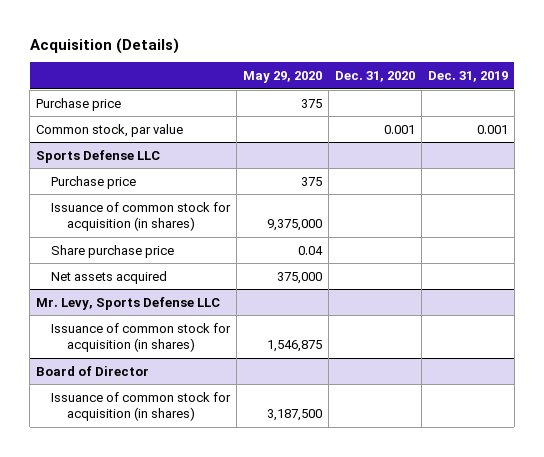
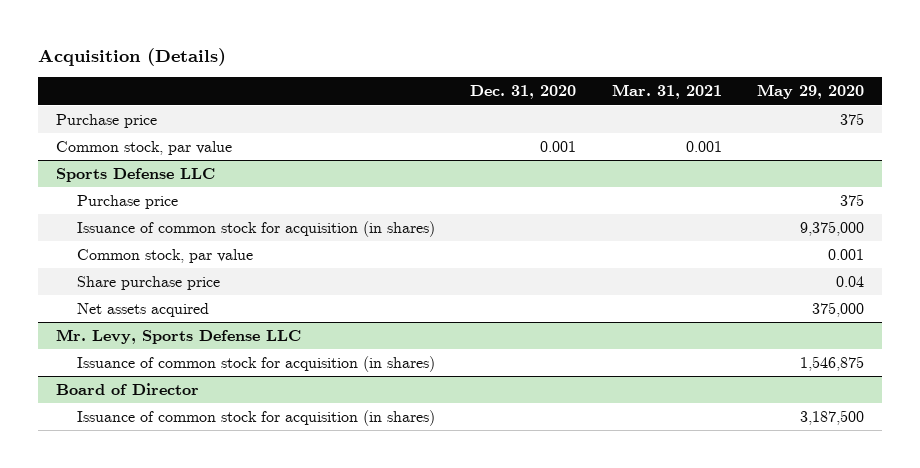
[427,71,508,83] Dec. 31, 2019 -> none
none -> [611,84,722,100] Mar. 31, 2021
none -> [76,248,253,263] Common stock, par value

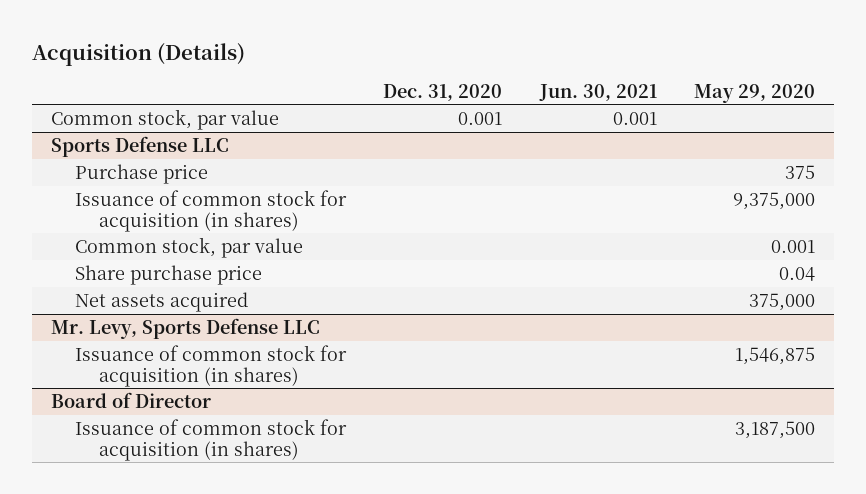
[611,84,722,100] Mar. 31, 2021 -> none
none -> [538,83,657,101] Jun. 30, 2021
[56,113,158,128] Purchase price -> none

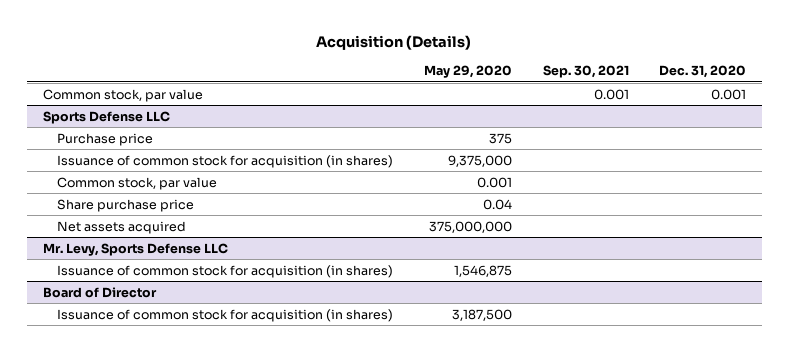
[538,83,657,101] Jun. 30, 2021 -> none
none -> [542,65,629,79] Sep. 30, 2021
[749,292,816,311] 375,000 -> [428,220,512,233] 375,000,000

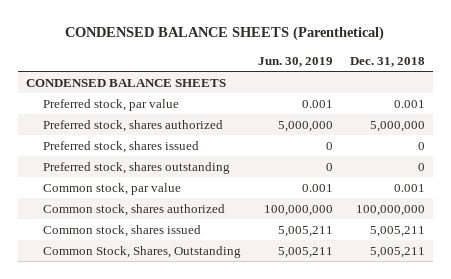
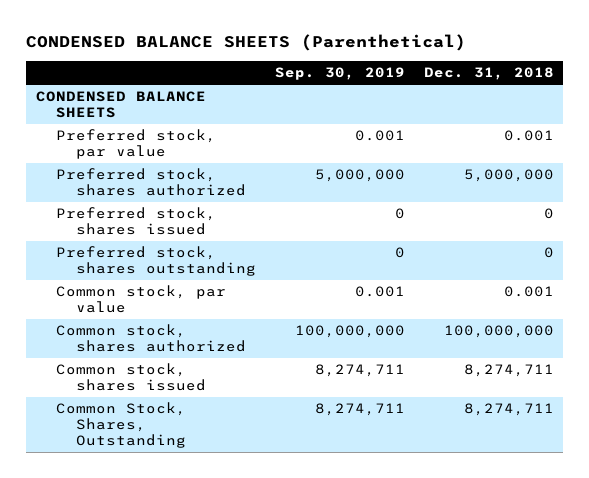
[257,56,333,67] Jun. 30, 2019 -> none
none -> [274,67,405,81] Sep. 30, 2019
[369,225,425,237] 5,005,211 -> [463,364,554,378] 8,274,711
[369,246,425,258] 5,005,211 -> [463,403,554,417] 8,274,711

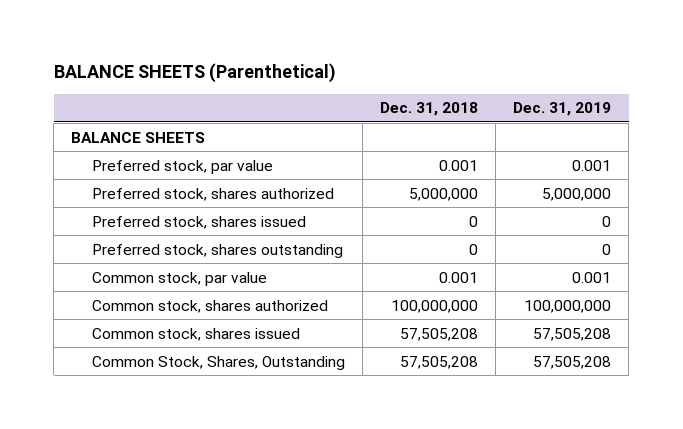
[26,34,467,52] CONDENSED BALANCE SHEETS (Parenthetical) -> [53,63,336,84] BALANCE SHEETS (Parenthetical)
[274,67,405,81] Sep. 30, 2019 -> none
none -> [513,102,612,117] Dec. 31, 2019
[35,91,206,119] CONDENSED BALANCE SHEETS -> [71,131,206,143] BALANCE SHEETS
[463,364,554,378] 8,274,711 -> [400,327,479,341] 57,505,208
[463,403,554,417] 8,274,711 -> [400,355,479,369] 57,505,208

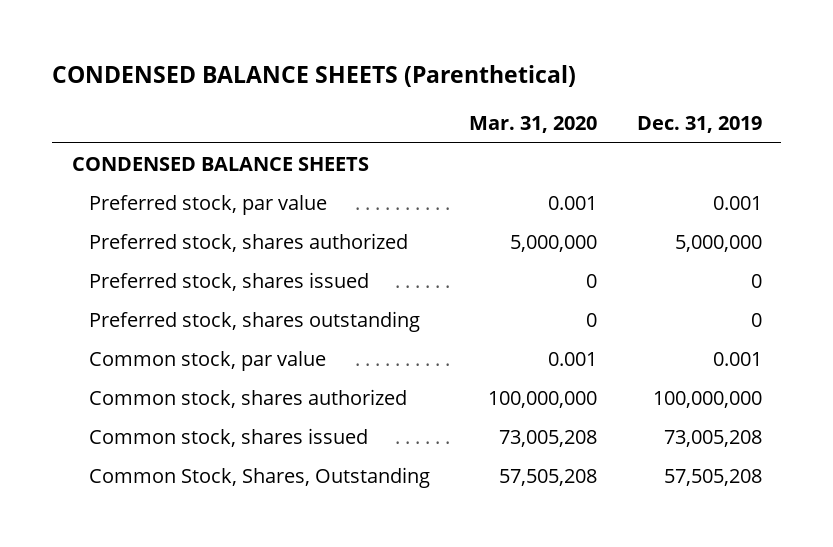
[53,63,336,84] BALANCE SHEETS (Parenthetical) -> [52,65,577,88] CONDENSED BALANCE SHEETS (Parenthetical)
[380,102,479,117] Dec. 31, 2018 -> none
none -> [469,116,598,134] Mar. 31, 2020
[71,131,206,143] BALANCE SHEETS -> [71,156,369,171] CONDENSED BALANCE SHEETS
[533,327,612,341] 57,505,208 -> [663,429,762,447] 73,005,208

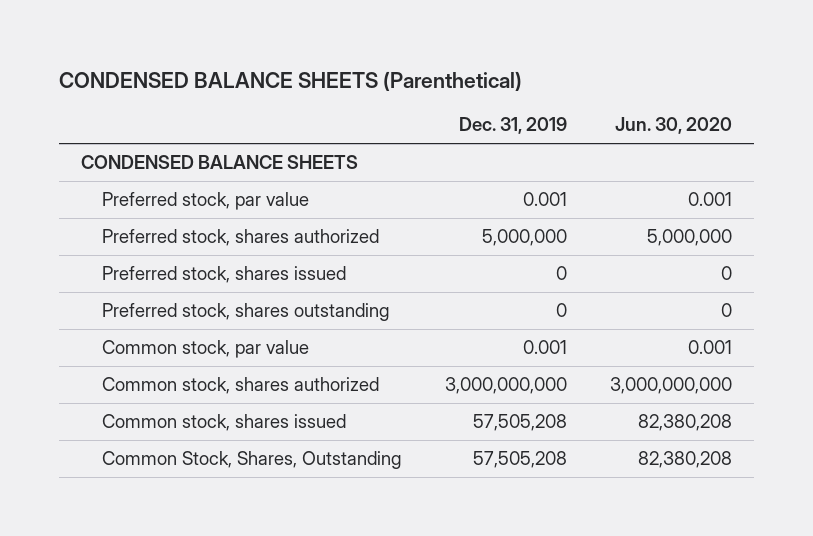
[469,116,598,134] Mar. 31, 2020 -> none
none -> [615,117,733,135] Jun. 30, 2020
[652,390,762,408] 100,000,000 -> [444,377,567,395] 3,000,000,000
[663,429,762,447] 73,005,208 -> [472,414,567,432] 57,505,208

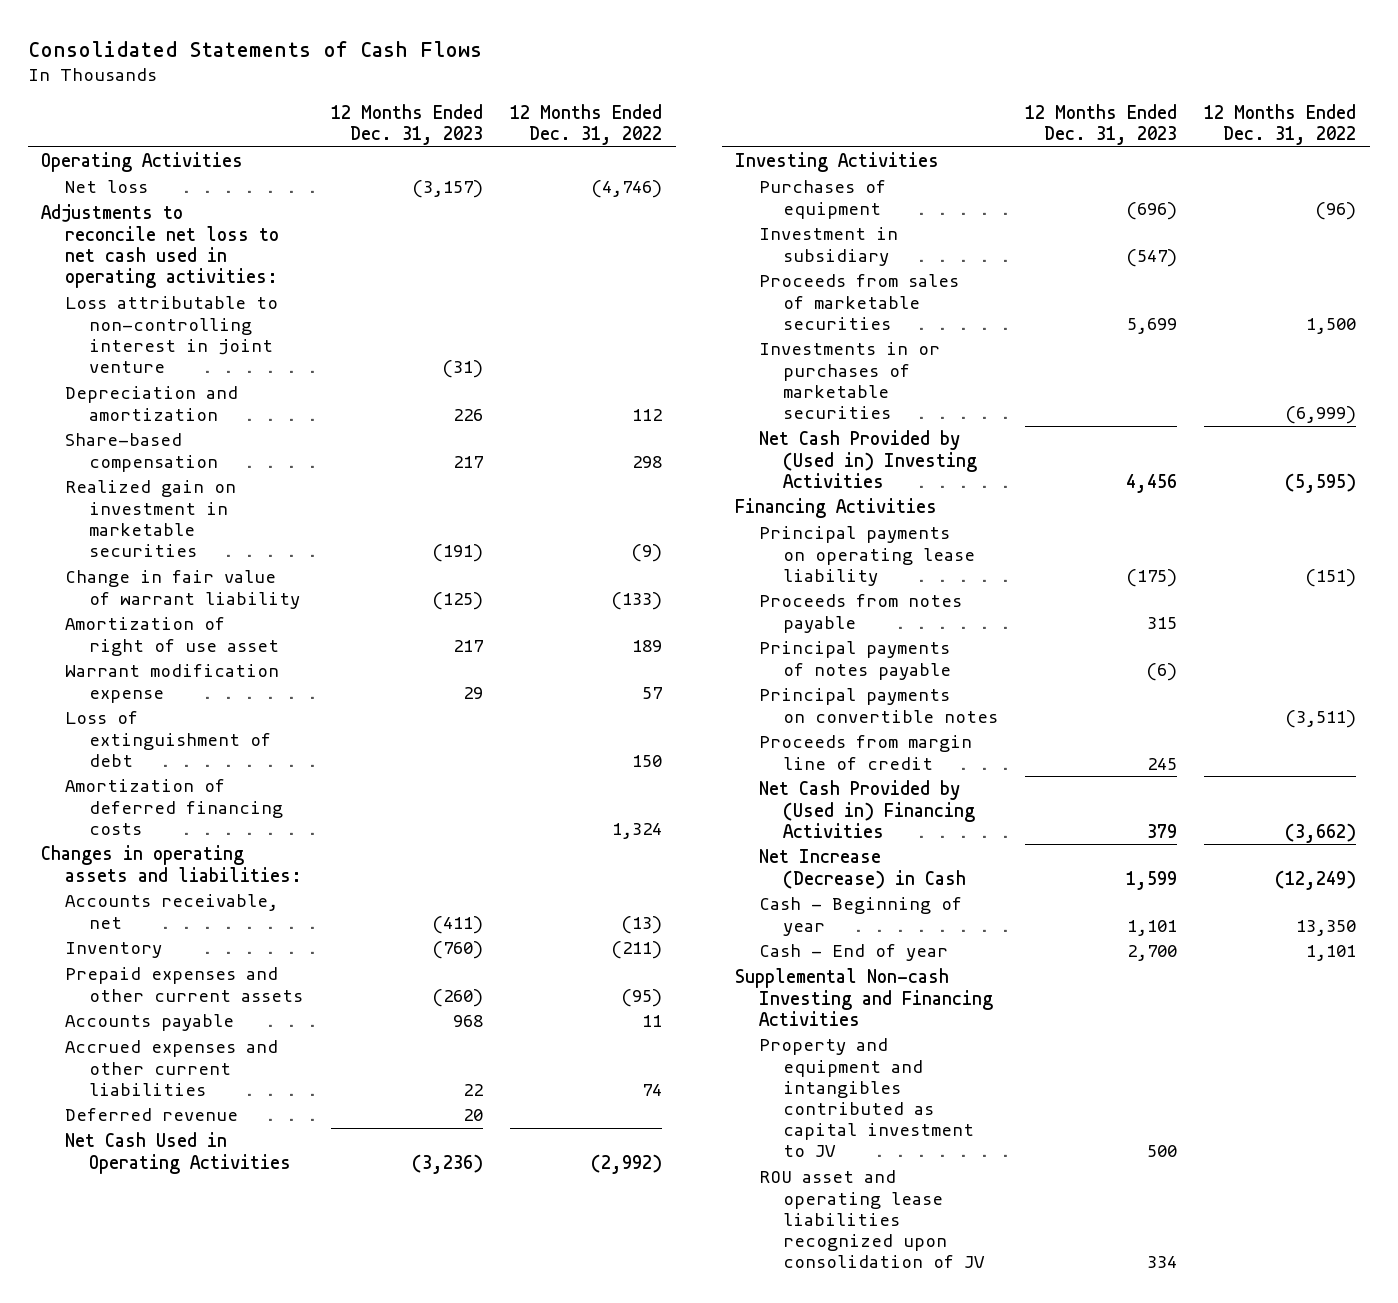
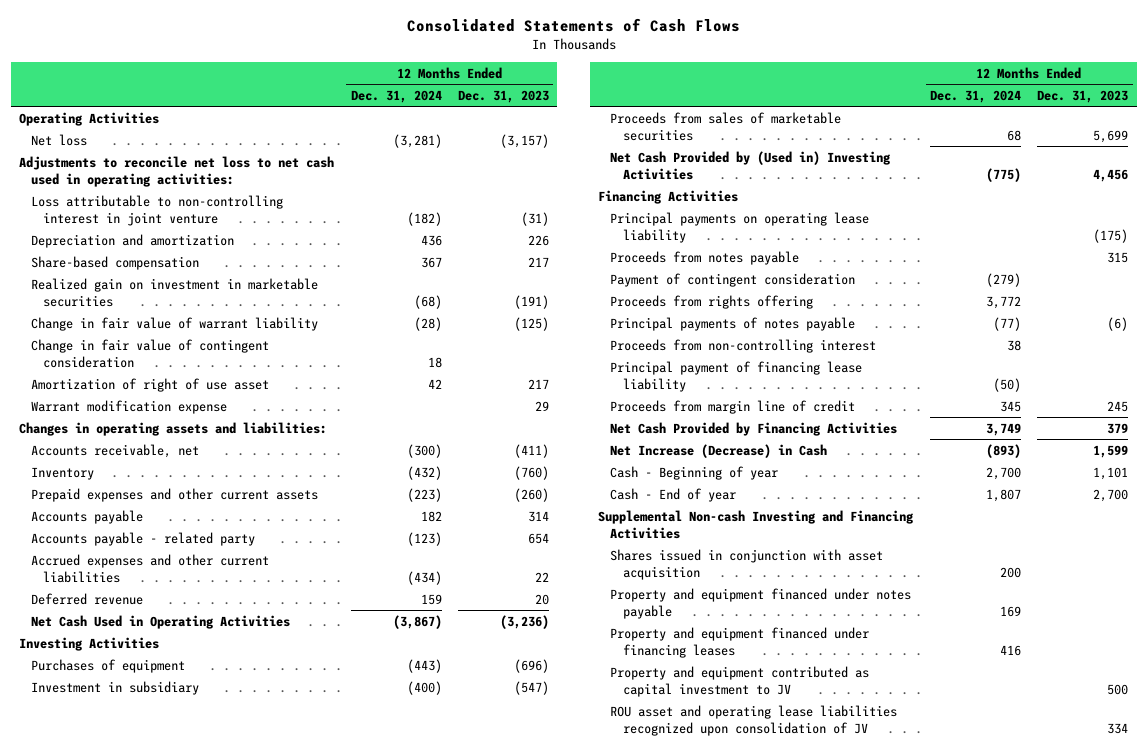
[510,104,663,146] 12 Months Ended Dec. 31, 2022 -> none
none -> [350,89,442,103] Dec. 31, 2024
none -> [31,338,270,368] Change in fair value of contingent consideration
[65,711,272,767] Loss of extinguishment of debt -> none
[65,779,284,835] Amortization of deferred financing costs -> none
[453,1015,484,1028] 968 -> [528,510,550,522] 314
none -> [31,531,256,546] Accounts payable - related party
[759,342,941,419] Investments in or purchases of marketable securities -> none
none -> [610,272,856,287] Payment of contingent consideration
none -> [610,294,814,309] Proceeds from rights offering
[759,688,998,723] Principal payments on convertible notes -> none
none -> [610,338,877,353] Proceeds from non-controlling interest
none -> [610,360,863,392] Principal payment of financing lease liability
[759,780,975,838] Net Cash Provided by (Used in) Financing Activities -> [610,421,898,436] Net Cash Provided by Financing Activities
none -> [610,548,884,580] Shares issued in conjunction with asset acquisition
none -> [610,587,912,619] Property and equipment financed under notes payable
none -> [610,626,870,658] Property and equipment financed under financing leases
[759,1038,974,1158] Property and equipment and intangibles contributed as capital investment to JV -> [610,665,870,697] Property and equipment contributed as capital investment to JV

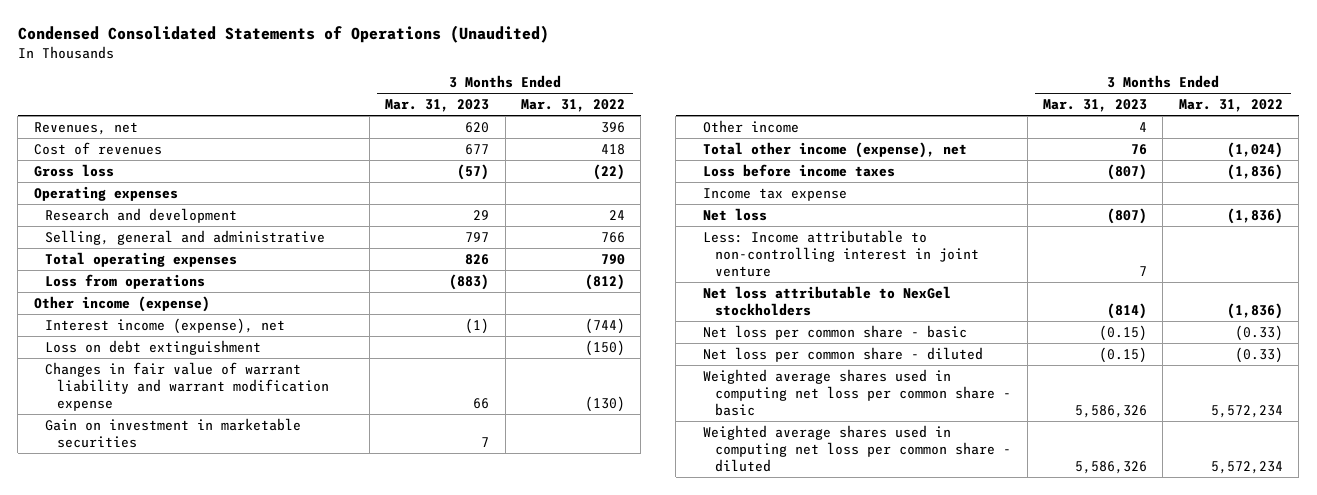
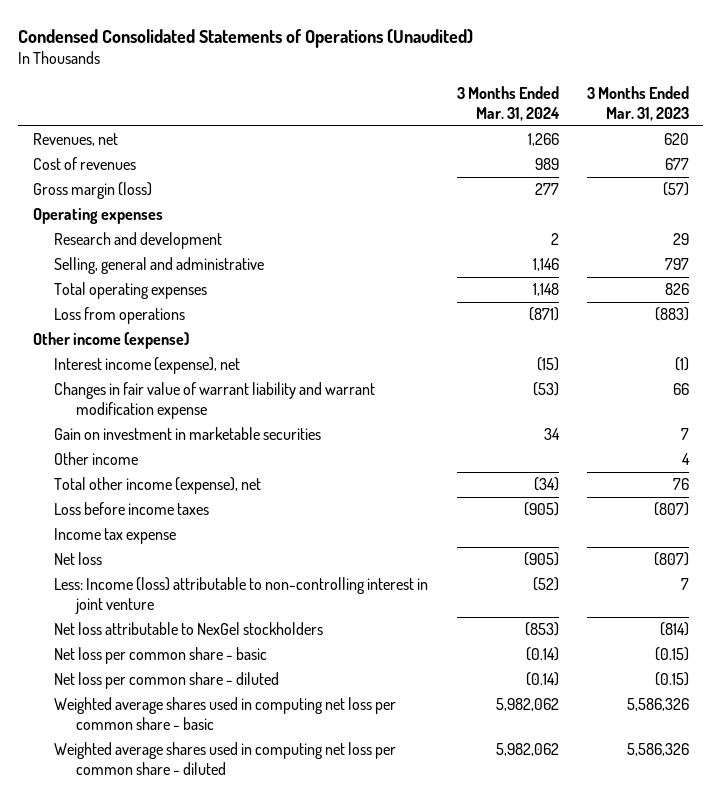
[520,99,625,113] Mar. 31, 2022 -> none
none -> [456,85,560,121] 3 Months Ended Mar. 31, 2024
[33,163,114,177] Gross loss -> [32,182,152,200] Gross margin (loss)
[45,339,262,355] Loss on debt extinguishment -> none
[703,229,980,277] Less: Income attributable to non-controlling interest in joint venture -> [54,577,429,615] Less: Income (loss) attributable to non-controlling interest in joint venture

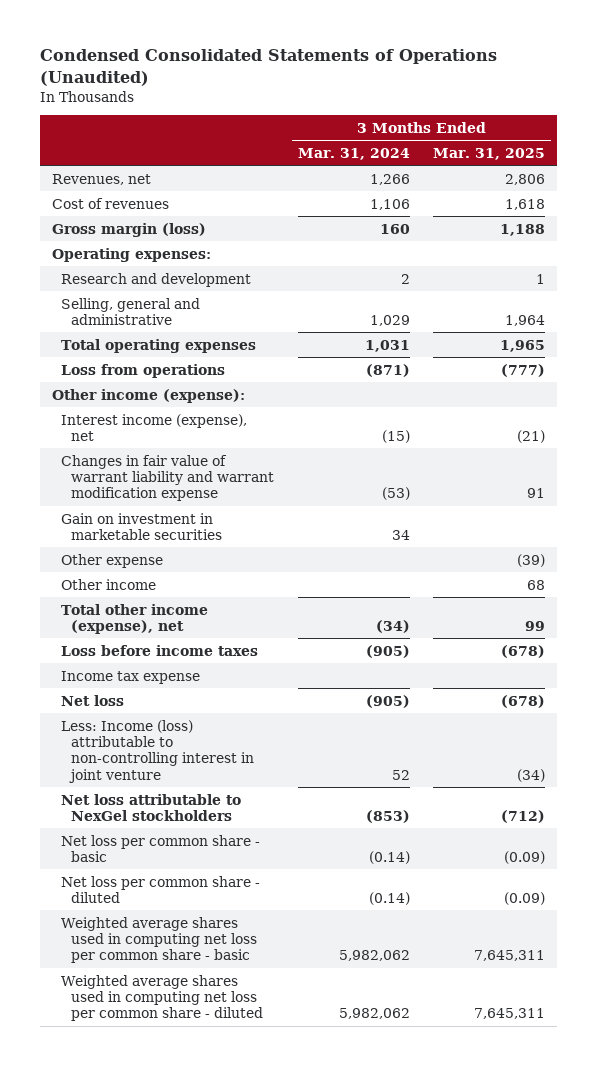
[587,85,690,121] 3 Months Ended Mar. 31, 2023 -> none
none -> [433,147,546,160] Mar. 31, 2025
[534,158,559,171] 989 -> [369,198,410,210] 1,106
[534,183,559,196] 277 -> [379,223,410,234] 160
[32,208,163,225] Operating expenses -> [51,247,211,262] Operating expenses:
[532,258,559,272] 1,146 -> [369,314,410,326] 1,029
[532,283,559,297] 1,148 -> [364,339,410,352] 1,031
[32,332,189,350] Other income (expense) -> [51,388,245,403] Other income (expense):
none -> [61,553,164,568] Other expense
[532,577,559,592] (52) -> [391,769,410,780] 52

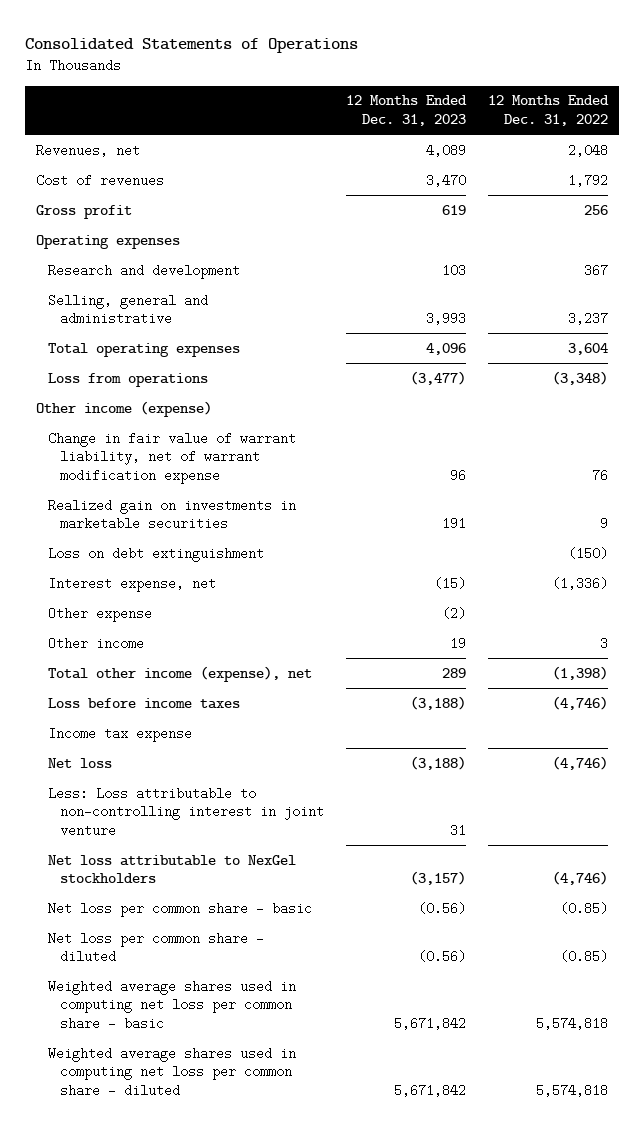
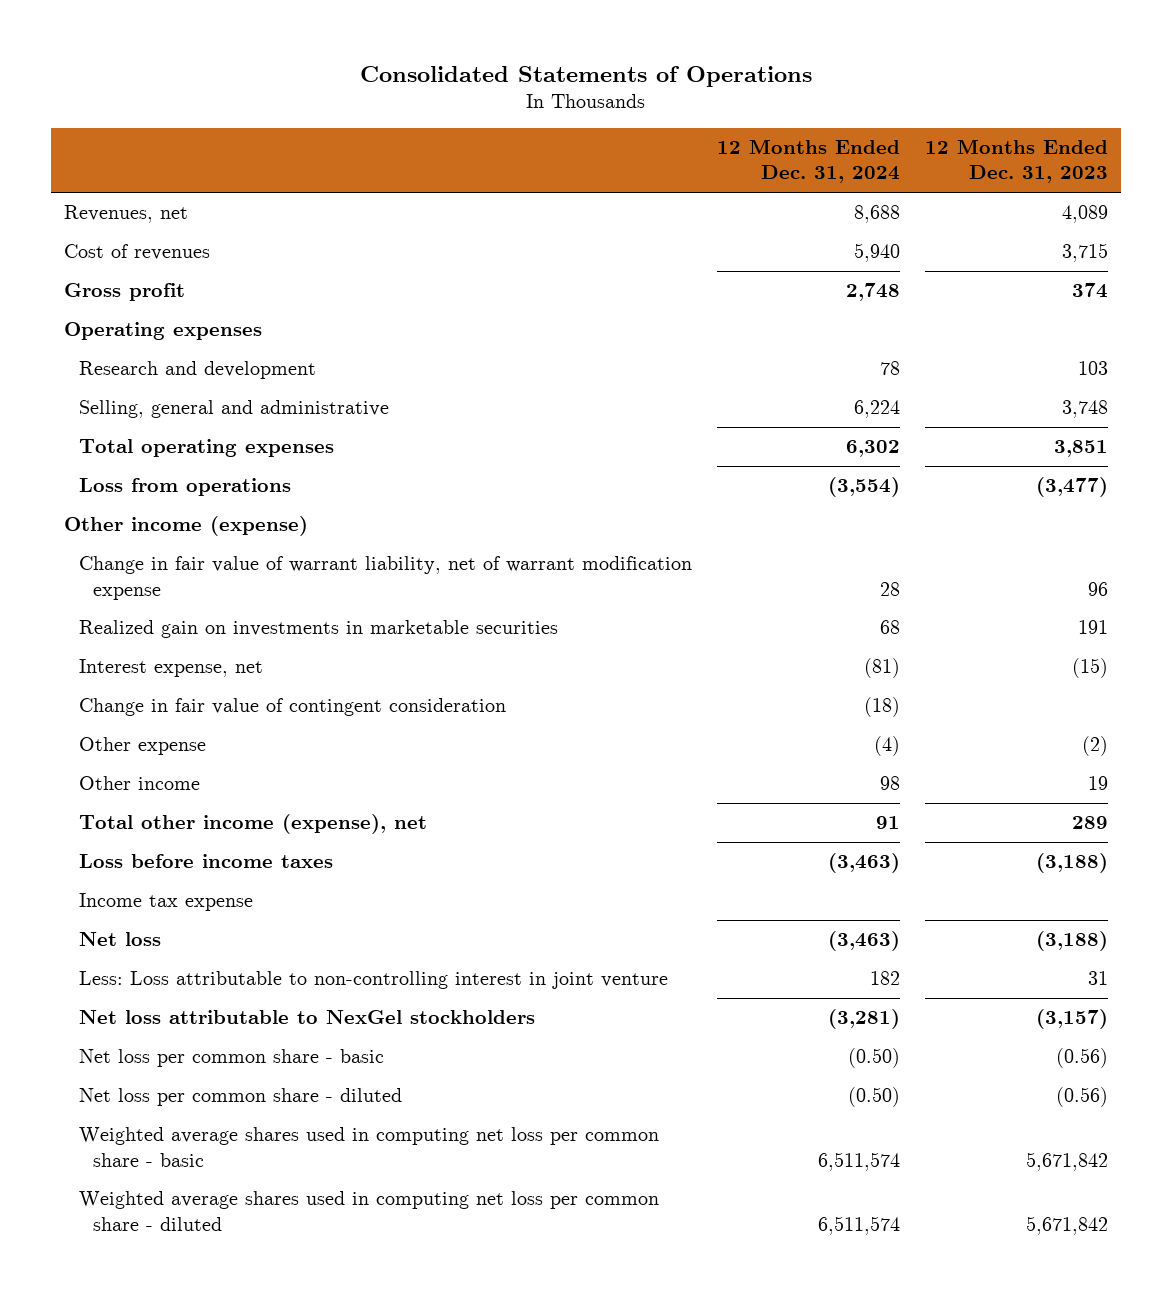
[488,95,610,127] 12 Months Ended Dec. 31, 2022 -> none
none -> [716,139,900,184] 12 Months Ended Dec. 31, 2024
[425,173,466,187] 3,470 -> [1062,243,1109,263] 3,715
[441,204,466,215] 619 -> [1072,283,1109,299] 374
[425,312,466,326] 3,993 -> [1062,400,1109,419] 3,748
[425,342,466,355] 4,096 -> [1054,440,1109,458] 3,851
[47,546,264,562] Loss on debt extinguishment -> none
none -> [78,698,506,717] Change in fair value of contingent consideration

